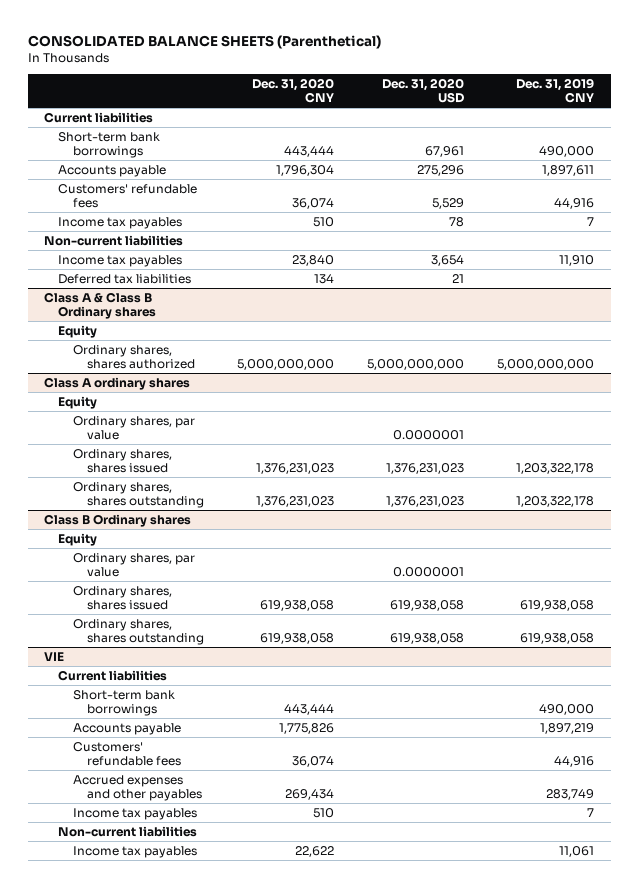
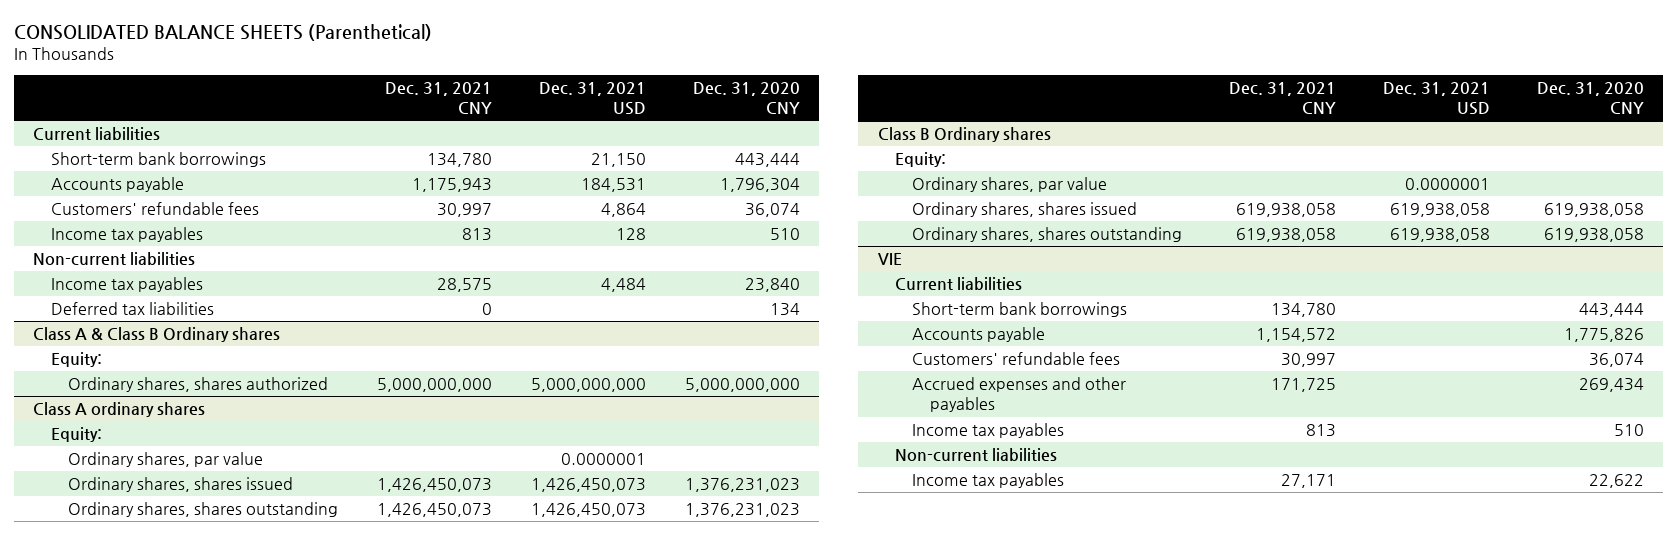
[382,77,465,104] Dec. 31, 2020 USD -> none
[516,77,595,104] Dec. 31, 2019 CNY -> none
none -> [385,81,493,114] Dec. 31, 2021 CNY
none -> [538,81,646,115] Dec. 31, 2021 USD
[58,324,98,338] Equity -> [50,352,102,368] Equity:
[58,395,98,409] Equity -> [50,427,102,443] Equity:
[58,532,98,546] Equity -> [894,152,946,168] Equity:

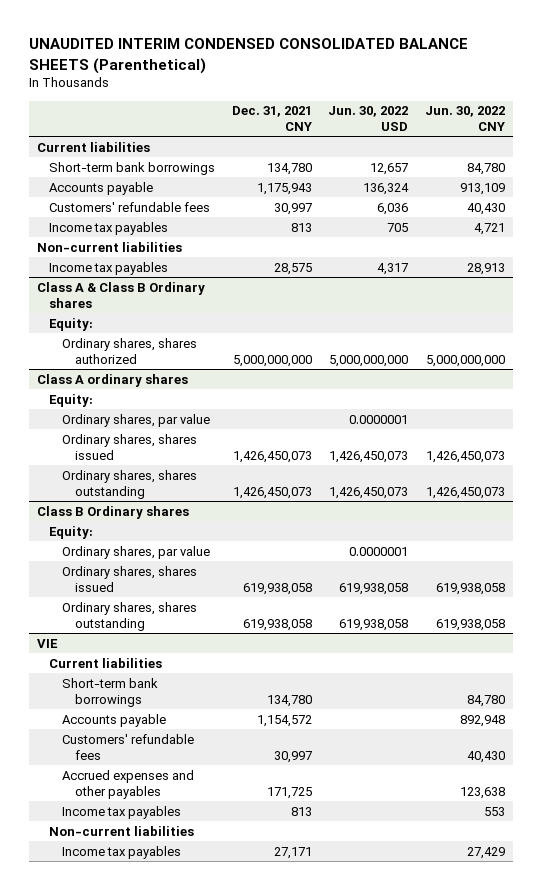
[14,24,433,42] CONSOLIDATED BALANCE SHEETS (Parenthetical) -> [28,38,468,74] UNAUDITED INTERIM CONDENSED CONSOLIDATED BALANCE SHEETS (Parenthetical)
[538,81,646,115] Dec. 31, 2021 USD -> none
[692,81,800,114] Dec. 31, 2020 CNY -> none
none -> [328,106,409,132] Jun. 30, 2022 USD
none -> [424,106,505,132] Jun. 30, 2022 CNY
[50,302,214,316] Deferred tax liabilities -> none

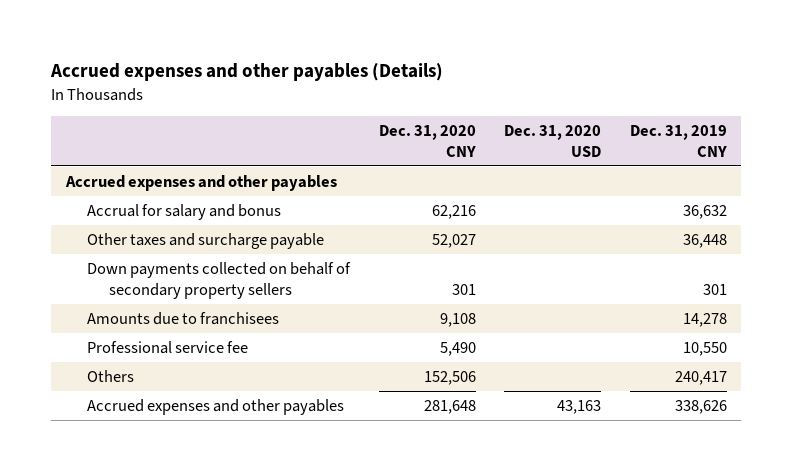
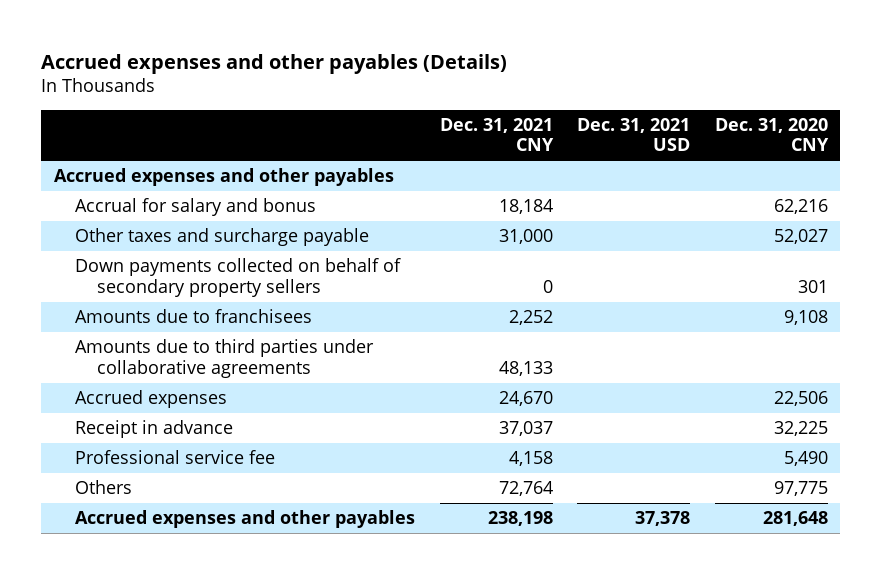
[504,124,602,158] Dec. 31, 2020 USD -> none
[630,124,728,158] Dec. 31, 2019 CNY -> none
none -> [439,118,554,152] Dec. 31, 2021 CNY
none -> [577,118,691,152] Dec. 31, 2021 USD
none -> [75,339,375,378] Amounts due to third parties under collaborative agreements
none -> [75,390,228,409] Accrued expenses
none -> [75,420,234,439] Receipt in advance
[423,370,476,385] 152,506 -> [773,481,828,497] 97,775

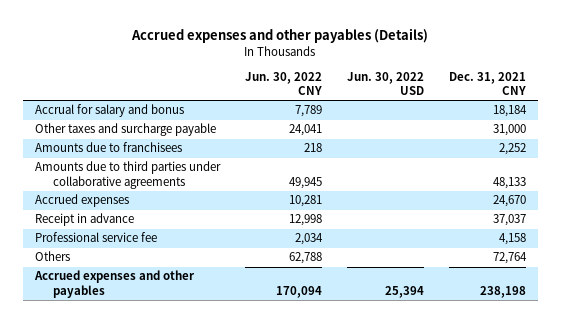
[577,118,691,152] Dec. 31, 2021 USD -> none
[714,118,829,152] Dec. 31, 2020 CNY -> none
none -> [244,71,322,95] Jun. 30, 2022 CNY
none -> [346,71,424,95] Jun. 30, 2022 USD
[53,168,394,187] Accrued expenses and other payables -> none
[75,258,402,297] Down payments collected on behalf of secondary property sellers -> none

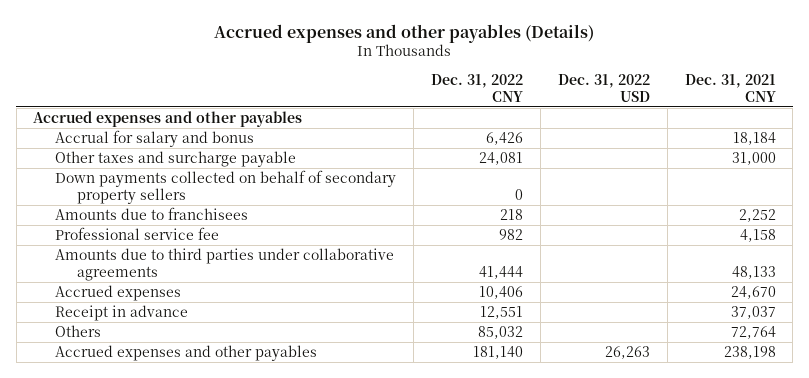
[244,71,322,95] Jun. 30, 2022 CNY -> none
[346,71,424,95] Jun. 30, 2022 USD -> none
none -> [431,74,524,103] Dec. 31, 2022 CNY
none -> [557,74,650,103] Dec. 31, 2022 USD
none -> [33,111,303,128] Accrued expenses and other payables
none -> [55,170,397,204] Down payments collected on behalf of secondary property sellers
[35,232,158,243] Professional service fee -> [55,227,220,241] Professional service fee

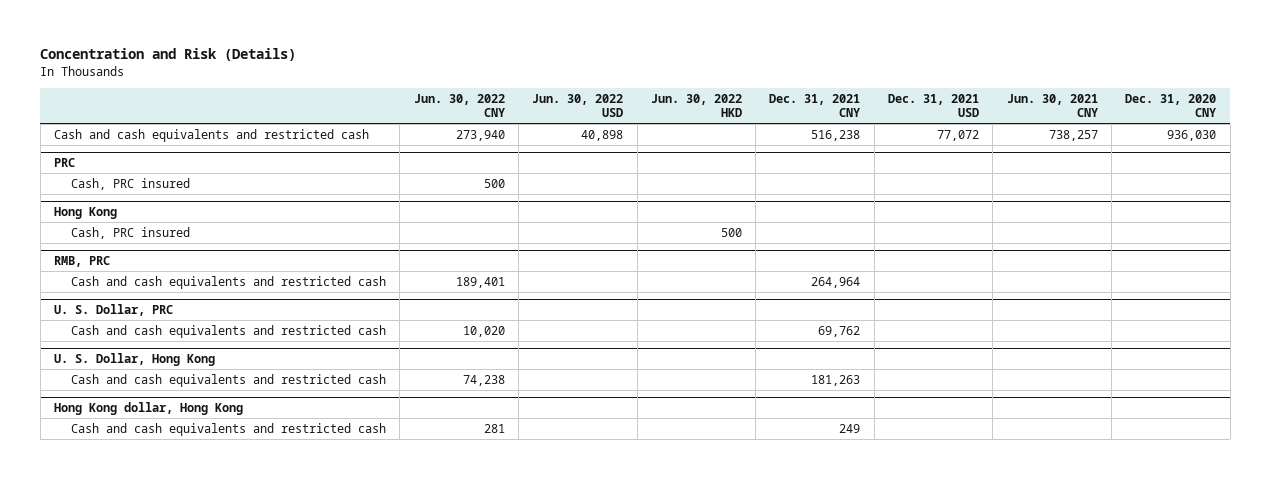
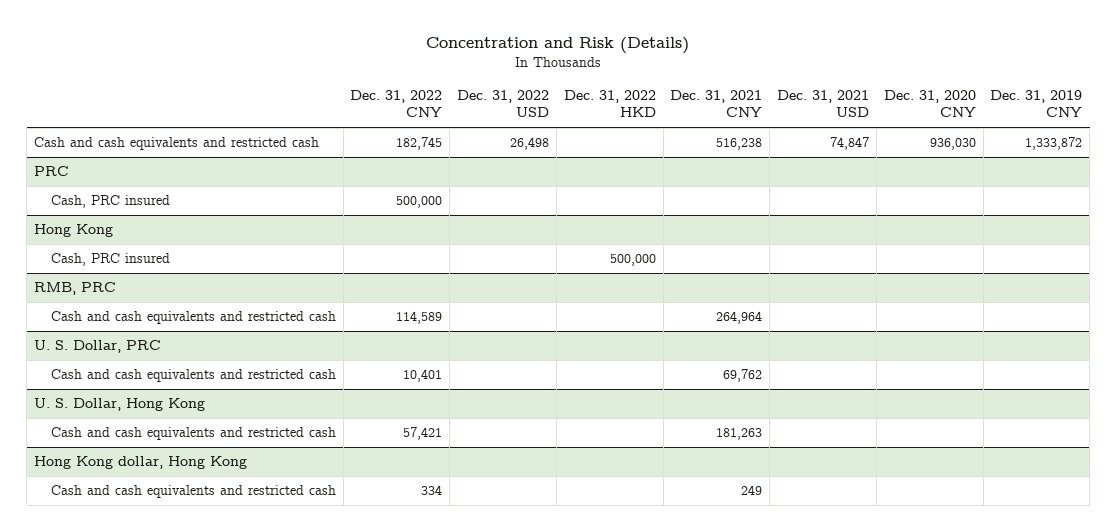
[413,93,505,118] Jun. 30, 2022 CNY -> none
[532,93,624,118] Jun. 30, 2022 USD -> none
[650,93,742,118] Jun. 30, 2022 HKD -> none
[1006,93,1098,118] Jun. 30, 2021 CNY -> none
none -> [350,89,443,118] Dec. 31, 2022 CNY
none -> [457,89,550,118] Dec. 31, 2022 USD
none -> [563,89,656,118] Dec. 31, 2022 HKD
none -> [990,89,1083,118] Dec. 31, 2019 CNY
[937,129,980,141] 77,072 -> [830,137,870,151] 74,847

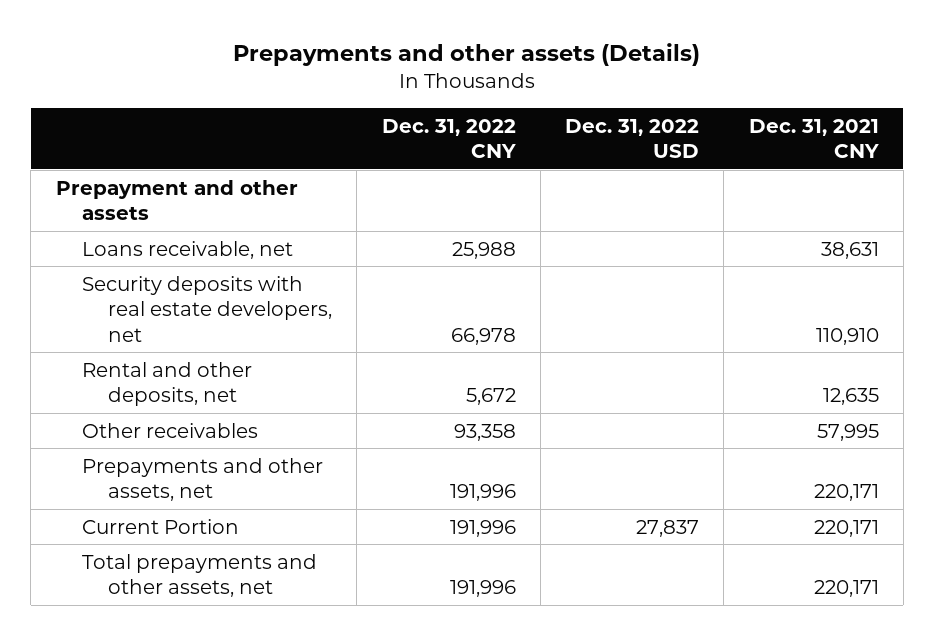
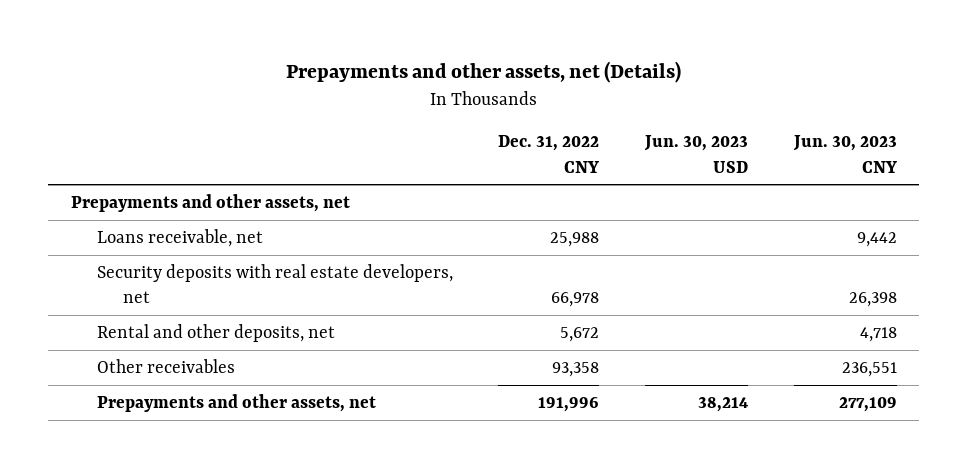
[233,43,701,67] Prepayments and other assets (Details) -> [285,61,681,84] Prepayments and other assets, net (Details)
[565,118,700,159] Dec. 31, 2022 USD -> none
[748,118,879,159] Dec. 31, 2021 CNY -> none
none -> [644,135,749,173] Jun. 30, 2023 USD
none -> [792,135,897,173] Jun. 30, 2023 CNY
[55,179,298,221] Prepayment and other assets -> [70,194,350,213] Prepayments and other assets, net
[81,518,239,534] Current Portion -> none
[81,553,317,598] Total prepayments and other assets, net -> none

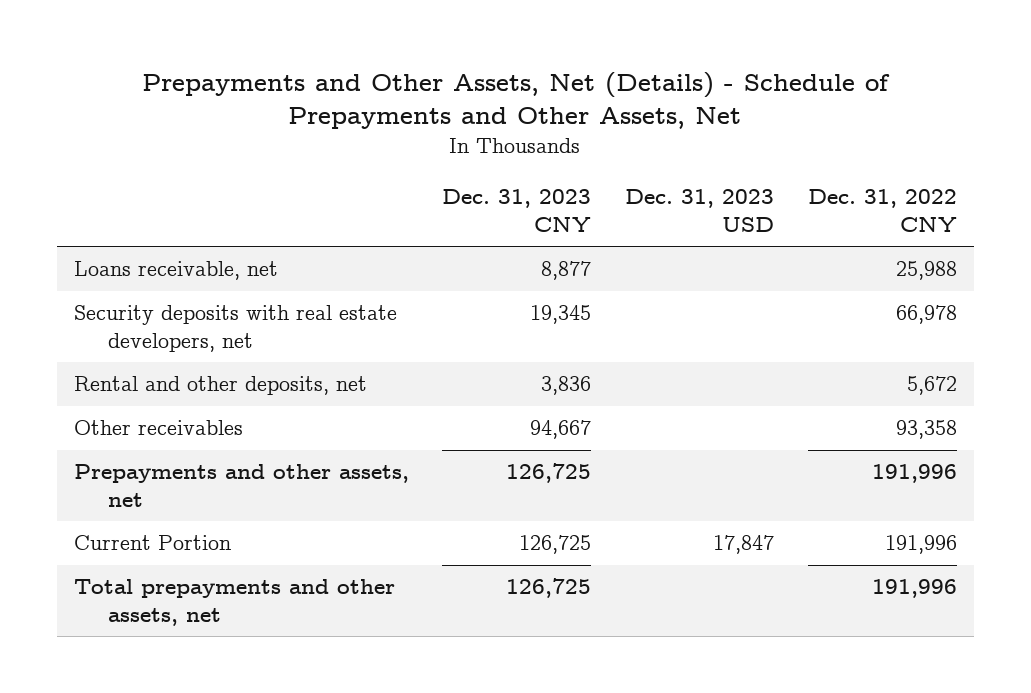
[285,61,681,84] Prepayments and other assets, net (Details) -> [142,71,891,130] Prepayments and Other Assets, Net (Details) - Schedule of Prepayments and Other Assets, Net
[644,135,749,173] Jun. 30, 2023 USD -> none
[792,135,897,173] Jun. 30, 2023 CNY -> none
none -> [442,189,592,232] Dec. 31, 2023 CNY
none -> [625,189,775,232] Dec. 31, 2023 USD
[70,194,350,213] Prepayments and other assets, net -> none
none -> [73,535,231,551] Current Portion
none -> [73,579,395,626] Total prepayments and other assets, net

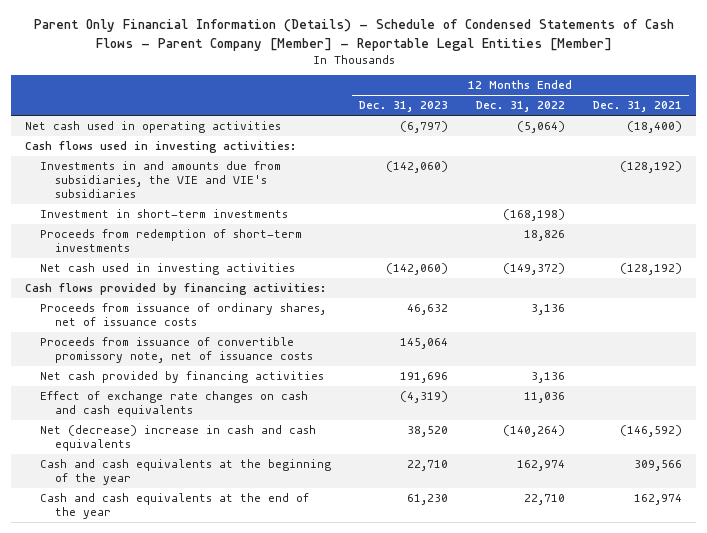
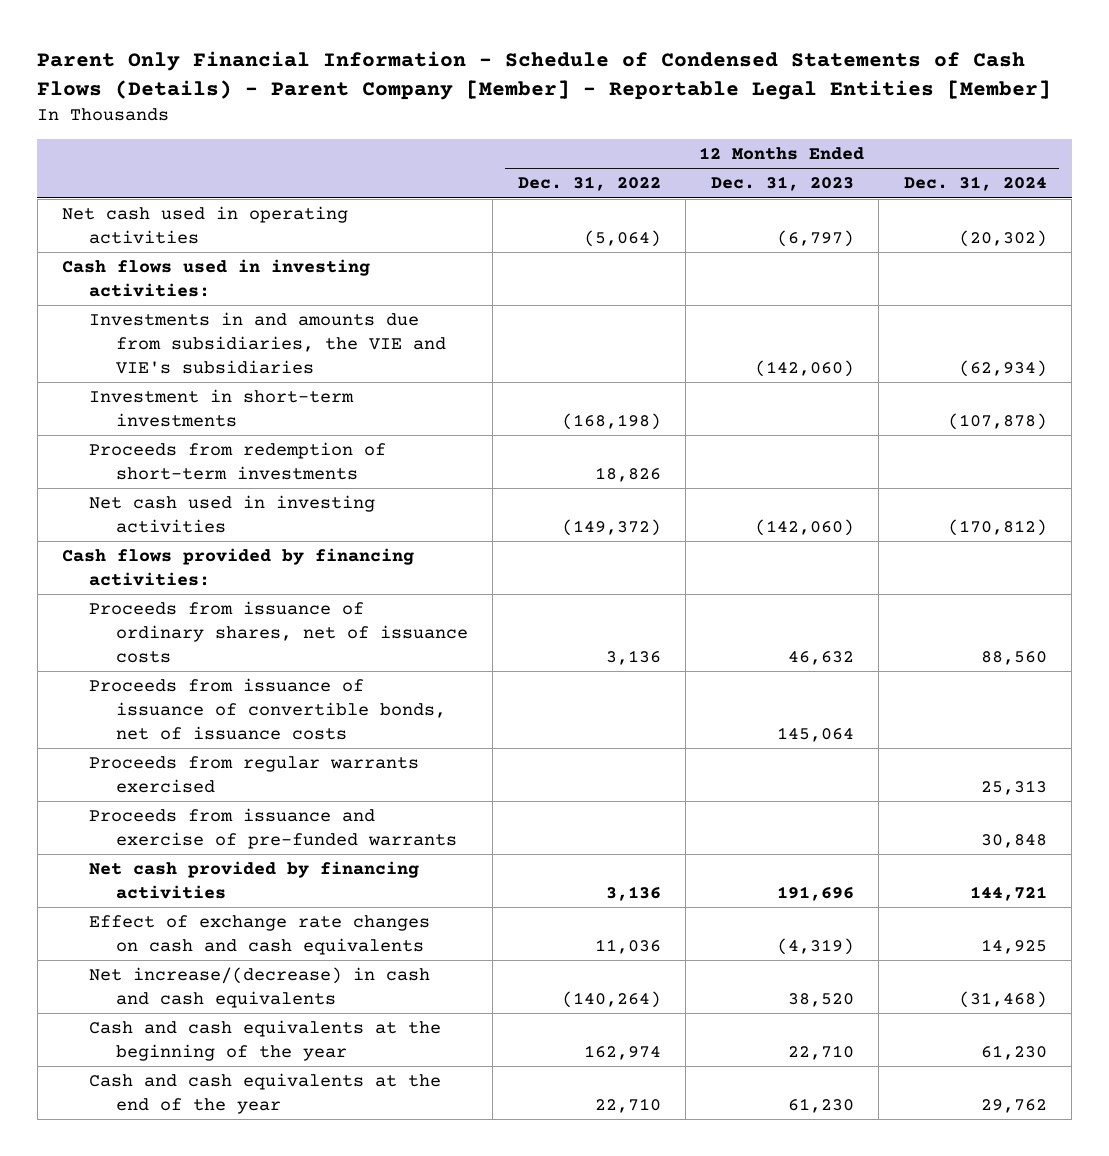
[33,19,674,51] Parent Only Financial Information (Details) - Schedule of Condensed Statements of Cash Flows - Parent Company [Member] - Reportable Legal Entities [Member] -> [37,51,1052,101] Parent Only Financial Information - Schedule of Condensed Statements of Cash Flows (Details) - Parent Company [Member] - Reportable Legal Entities [Member]
[592,101,682,113] Dec. 31, 2021 -> none
none -> [903,176,1047,192] Dec. 31, 2024
[39,337,313,364] Proceeds from issuance of convertible promissory note, net of issuance costs -> [89,678,446,740] Proceeds from issuance of issuance of convertible bonds, net of issuance costs
none -> [89,756,420,793] Proceeds from regular warrants exercised
none -> [89,808,457,849] Proceeds from issuance and exercise of pre-funded warrants
[39,425,316,452] Net (decrease) increase in cash and cash equivalents -> [89,967,431,1008] Net increase/(decrease) in cash and cash equivalents

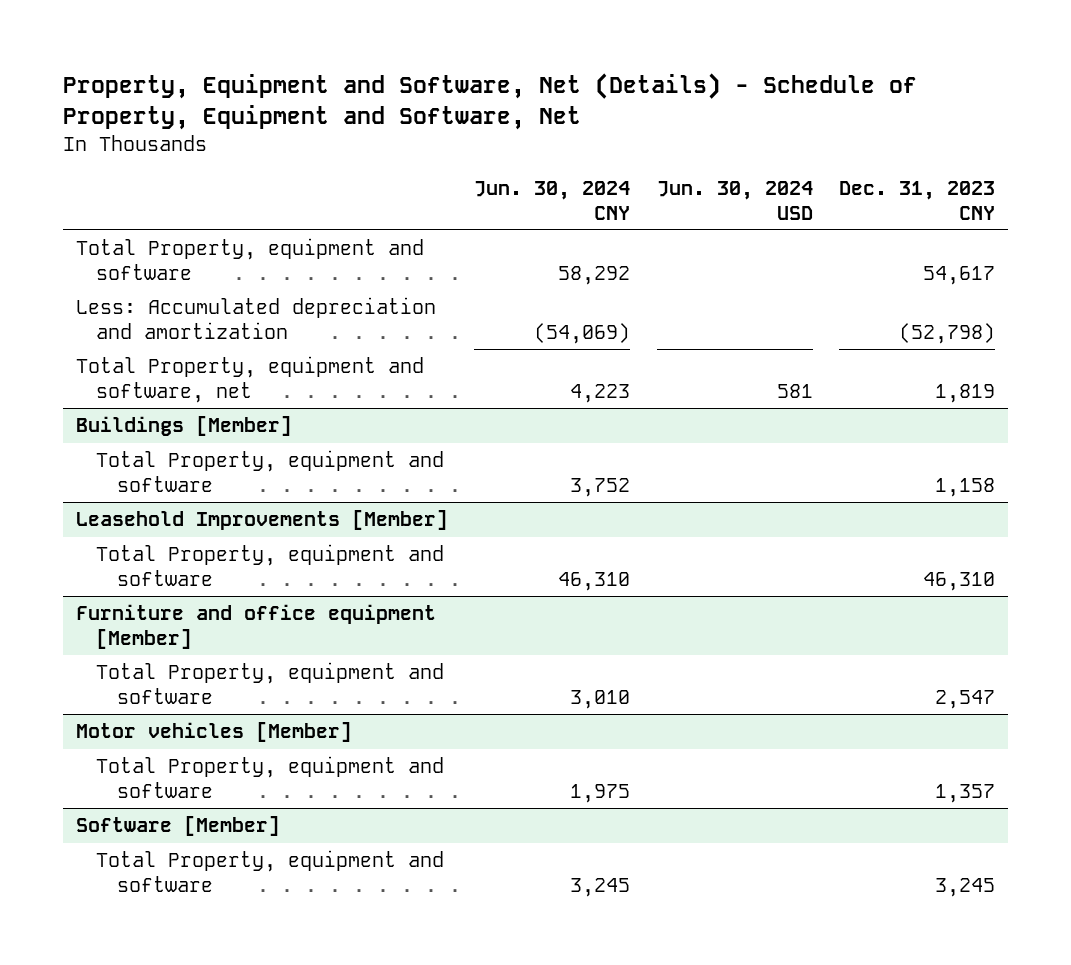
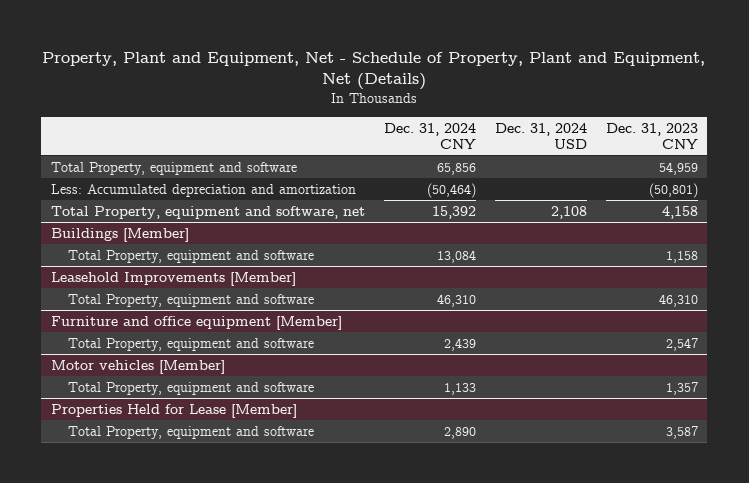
[62,73,917,131] Property, Equipment and Software, Net (Details) - Schedule of Property, Equipment and Software, Net -> [42,51,706,91] Property, Plant and Equipment, Net - Schedule of Property, Plant and Equipment, Net (Details)
[474,181,631,220] Jun. 30, 2024 CNY -> none
[656,181,813,220] Jun. 30, 2024 USD -> none
none -> [383,122,476,149] Dec. 31, 2024 CNY
none -> [494,122,587,149] Dec. 31, 2024 USD
[923,265,996,285] 54,617 -> [658,161,698,175] 54,959
[899,322,996,344] (52,798) -> [648,182,698,198] (50,801)
[935,383,996,403] 1,819 -> [661,205,698,219] 4,158
[75,816,280,837] Software [Member] -> none
none -> [50,403,297,418] Properties Held for Lease [Member]
[935,877,996,897] 3,245 -> [665,425,698,439] 3,587

